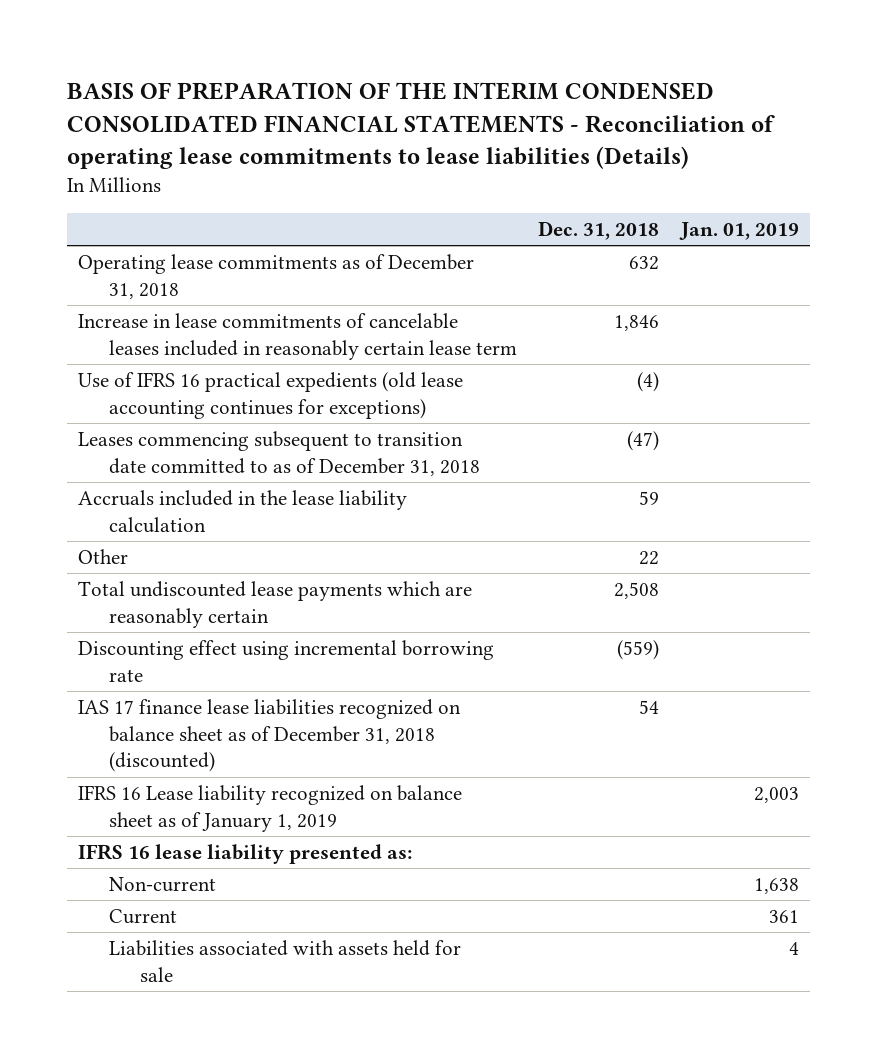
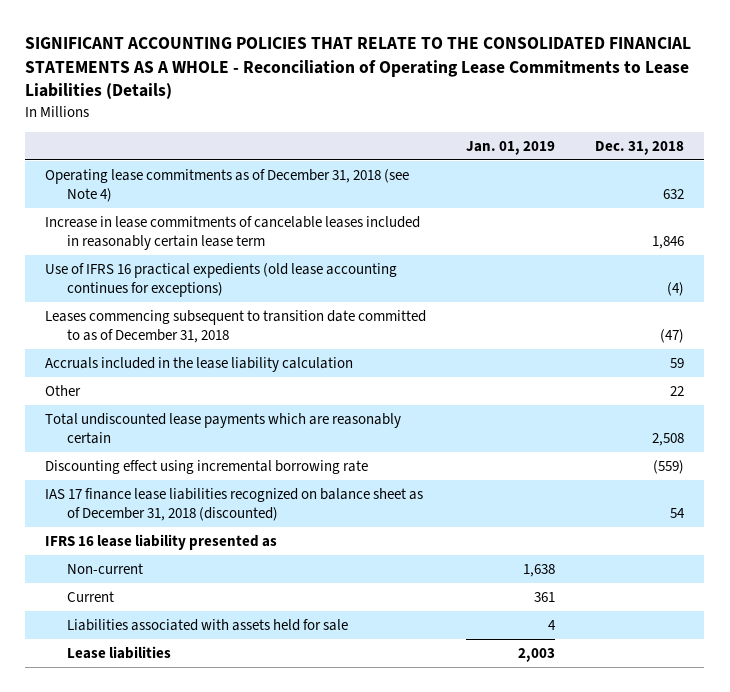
[66,82,775,169] BASIS OF PREPARATION OF THE INTERIM CONDENSED CONSOLIDATED FINANCIAL STATEMENTS - Reconciliation of operating lease commitments to lease liabilities (Details) -> [25,36,692,100] SIGNIFICANT ACCOUNTING POLICIES THAT RELATE TO THE CONSOLIDATED FINANCIAL STATEMENTS AS A WHOLE - Reconciliation of Operating Lease Commitments to Lease Liabilities (Details)
[77,253,474,299] Operating lease commitments as of December 31, 2018 -> [45,168,410,203] Operating lease commitments as of December 31, 2018 (see Note 4)
[77,784,462,832] IFRS 16 Lease liability recognized on balance sheet as of January 1, 2019 -> none
[77,843,412,864] IFRS 16 lease liability presented as: -> [45,533,278,550] IFRS 16 lease liability presented as
none -> [67,645,172,659] Lease liabilities

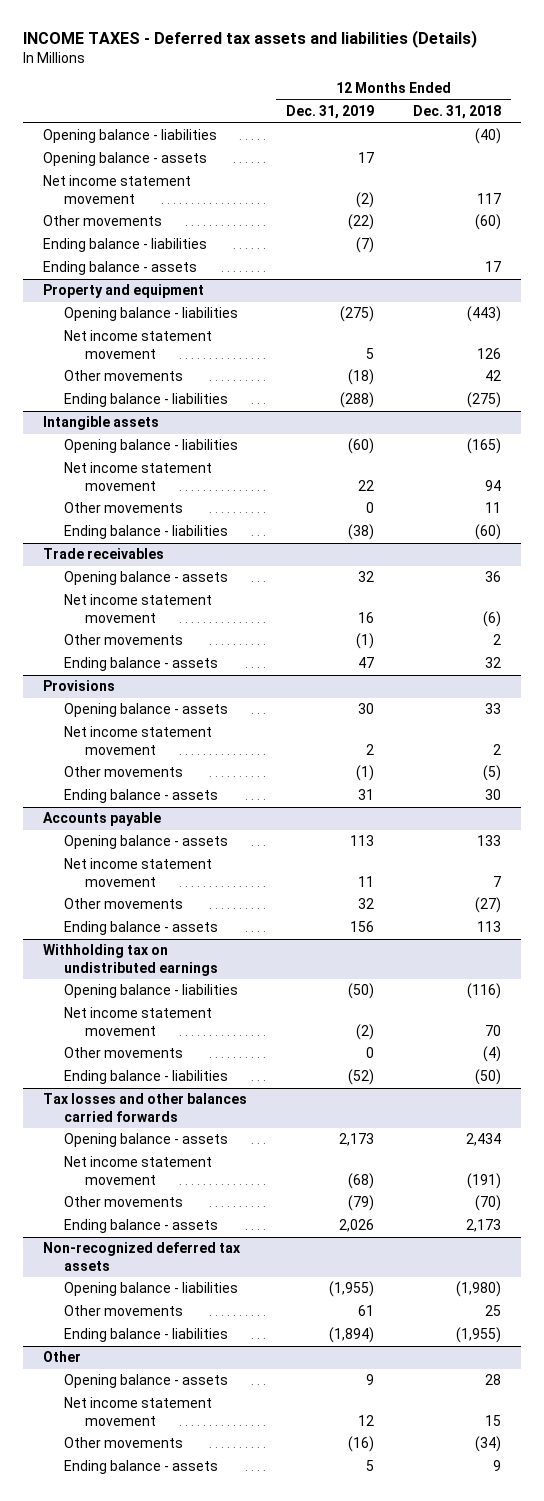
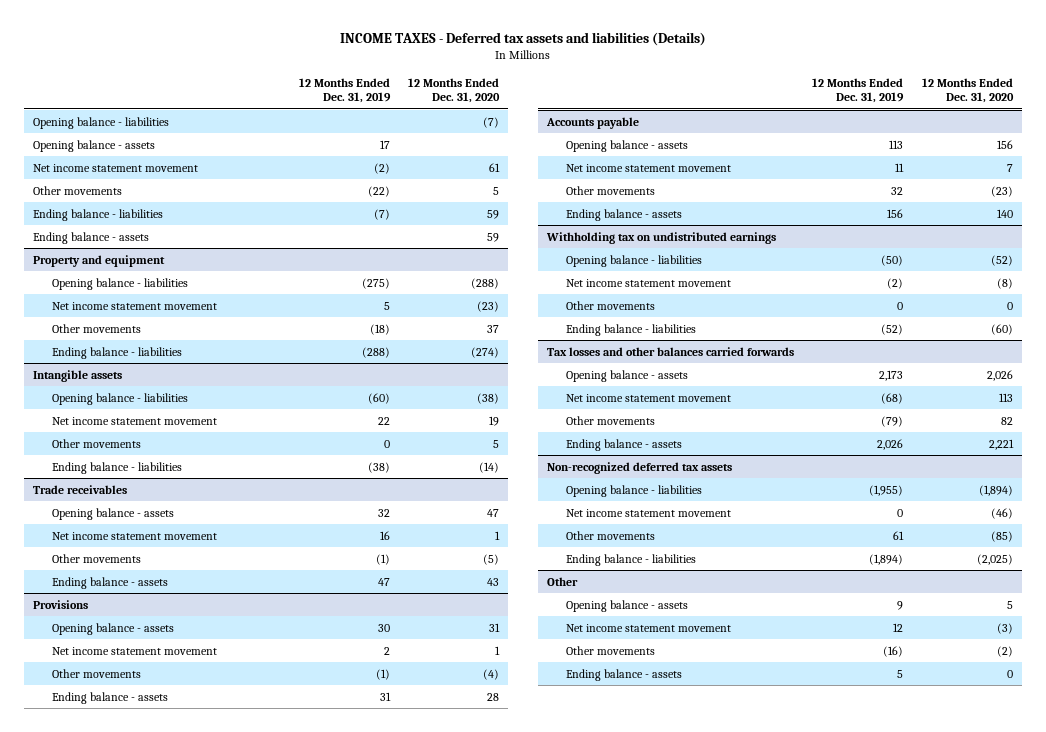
[413,104,502,119] Dec. 31, 2018 -> none
none -> [407,78,500,104] 12 Months Ended Dec. 31, 2020
none -> [566,508,732,517] Net income statement movement

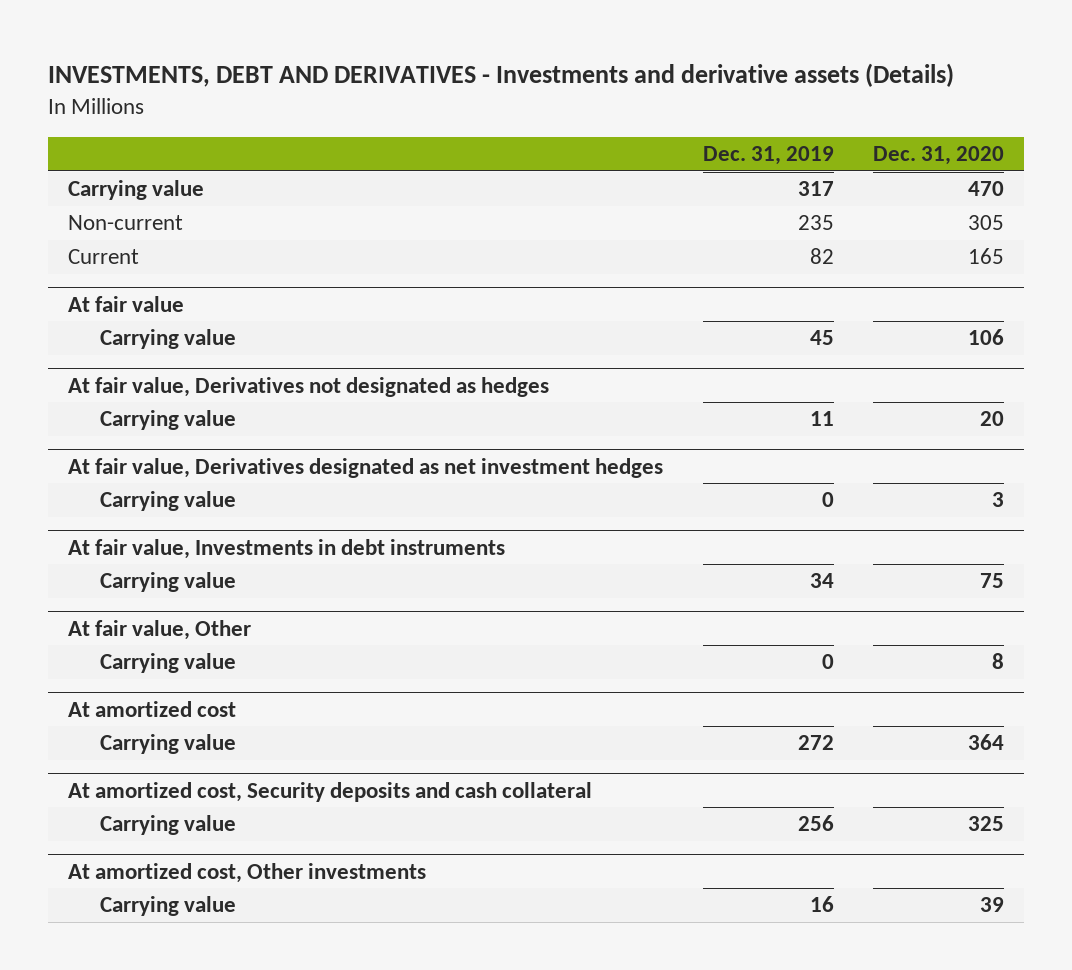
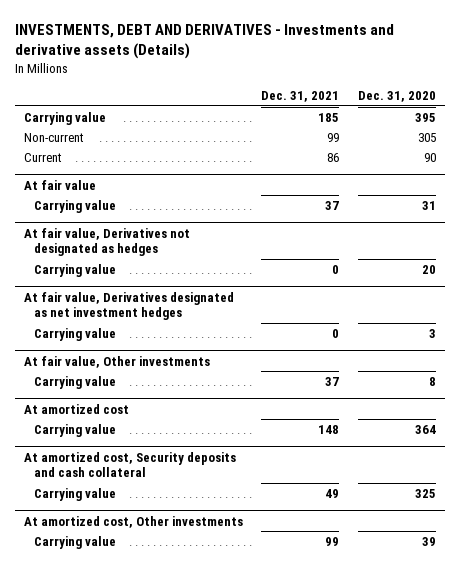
[702,146,834,166] Dec. 31, 2019 -> none
none -> [261,91,340,103] Dec. 31, 2021
[968,181,1005,197] 470 -> [415,112,437,122] 395
[968,248,1005,265] 165 -> [424,152,437,162] 90
[968,329,1005,346] 106 -> [422,200,437,210] 31
[67,538,505,559] At fair value, Investments in debt instruments -> none
[99,572,236,593] Carrying value -> none
[67,619,251,640] At fair value, Other -> [23,355,210,368] At fair value, Other investments

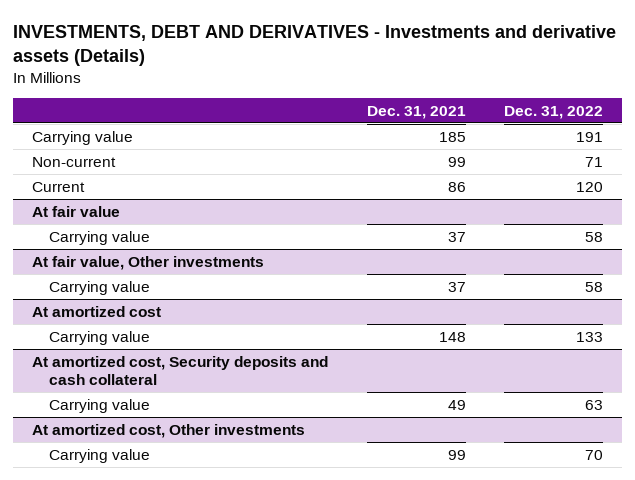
[358,91,437,103] Dec. 31, 2020 -> none
none -> [503,106,603,120] Dec. 31, 2022
[23,227,190,257] At fair value, Derivatives not designated as hedges -> none
[34,263,117,277] Carrying value -> none
[23,291,234,321] At fair value, Derivatives designated as net investment hedges -> none
[34,327,117,341] Carrying value -> none

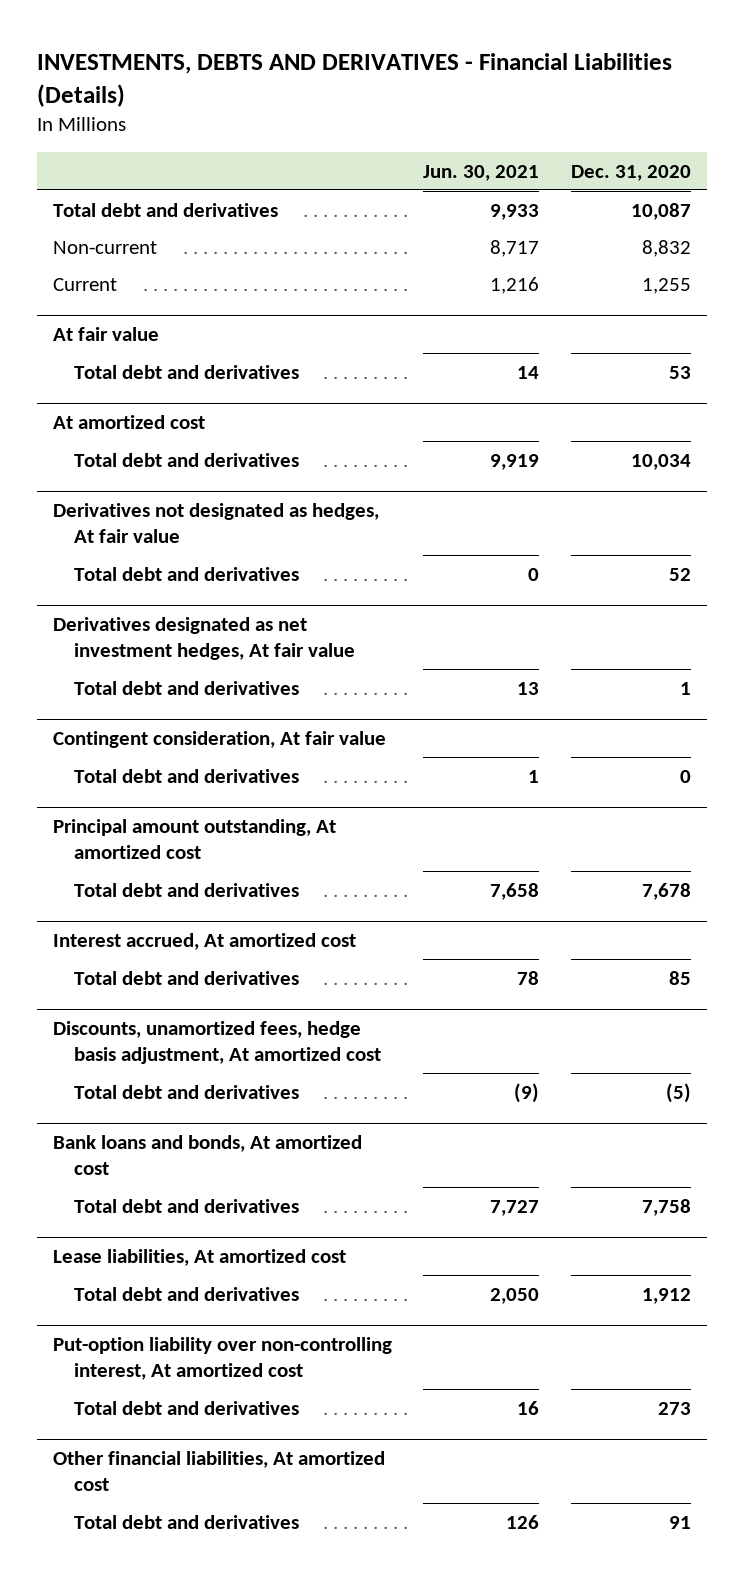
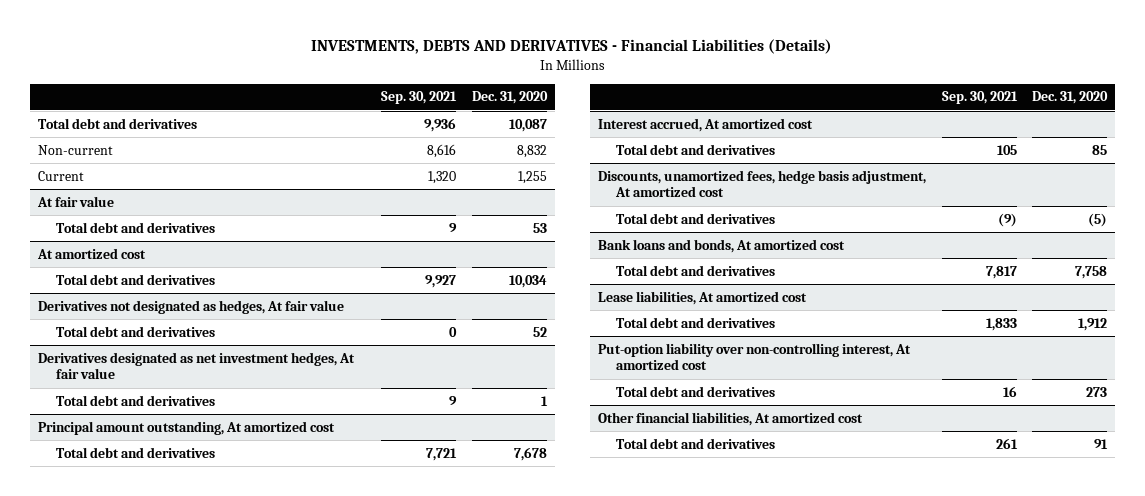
[423,164,540,181] Jun. 30, 2021 -> none
none -> [381,91,458,105] Sep. 30, 2021
[52,730,386,748] Contingent consideration, At fair value -> none
[73,768,299,783] Total debt and derivatives -> none

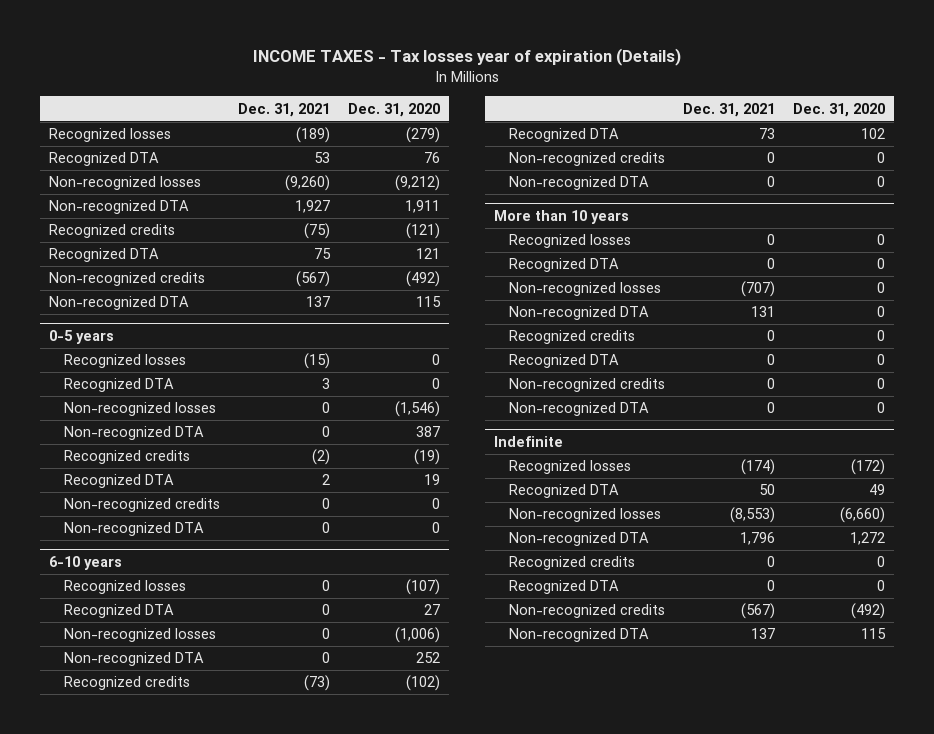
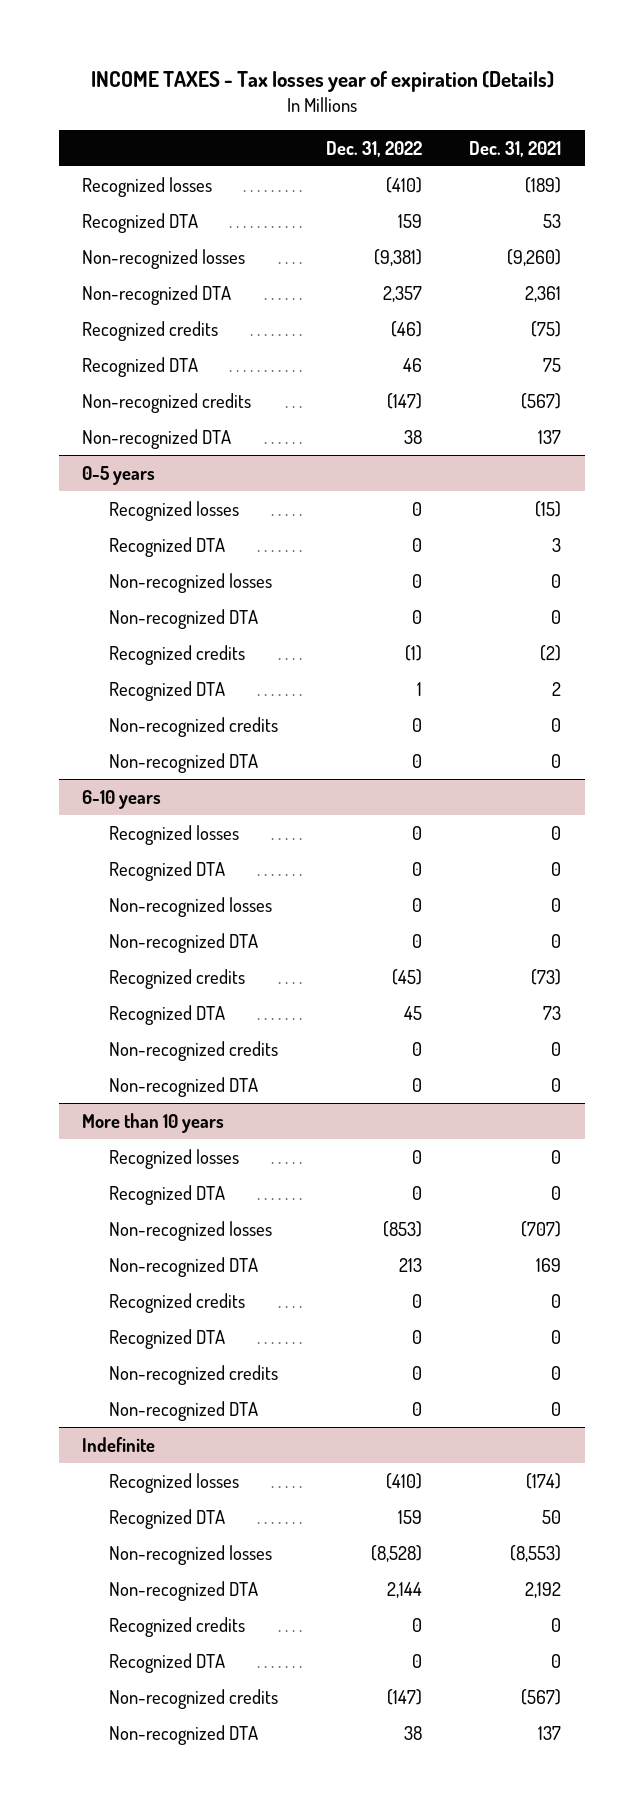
[347,102,440,117] Dec. 31, 2020 -> none
none -> [325,140,422,157] Dec. 31, 2022
[294,200,330,214] 1,927 -> [525,285,562,302] 2,361
[750,306,775,318] 131 -> [536,1257,562,1272] 169
[739,532,775,546] 1,796 -> [525,1581,562,1598] 2,192

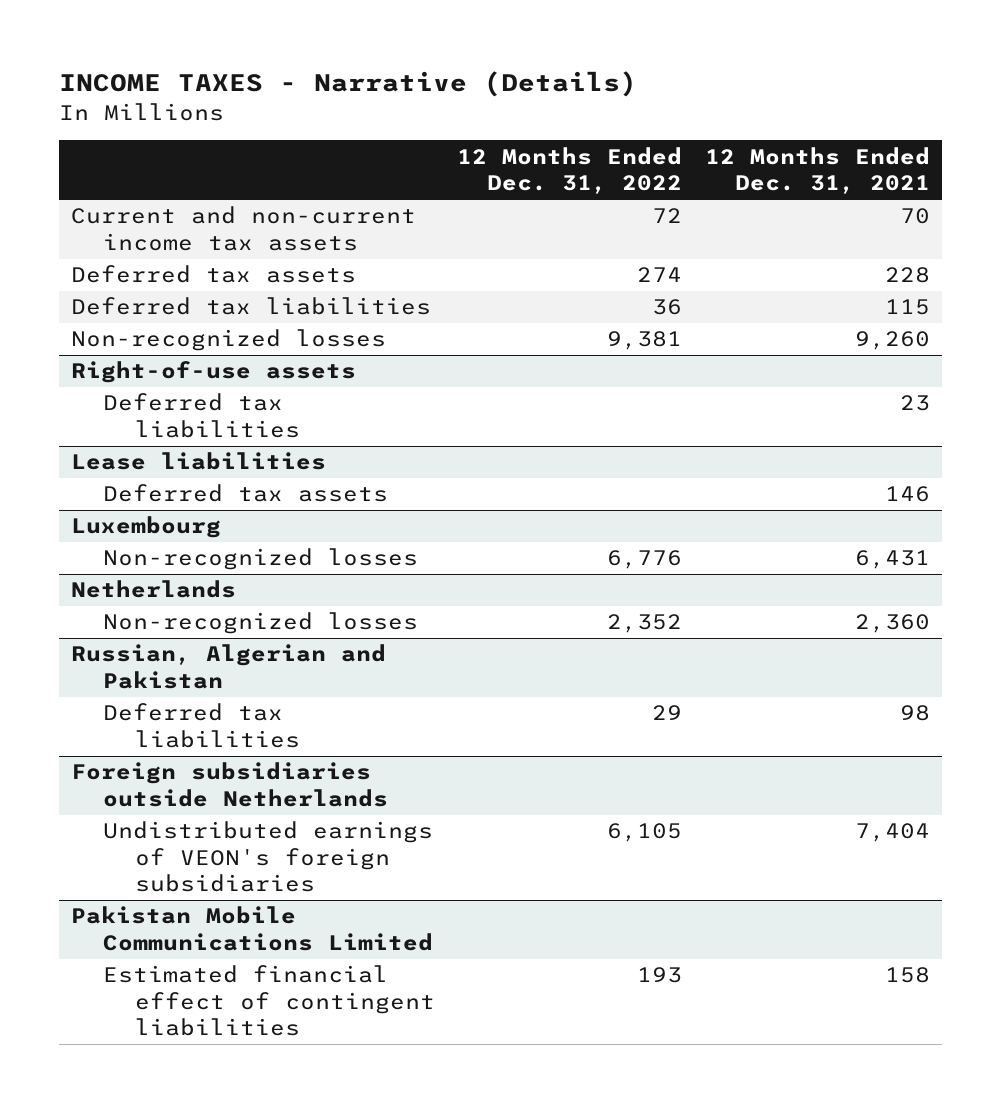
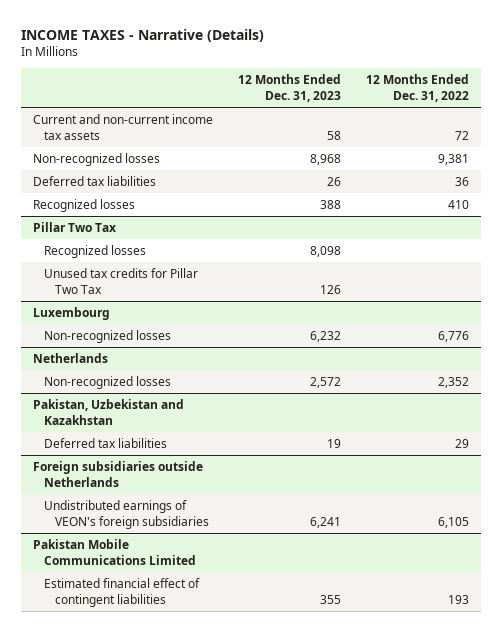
[705,146,931,195] 12 Months Ended Dec. 31, 2021 -> none
none -> [238,74,342,102] 12 Months Ended Dec. 31, 2023
[70,265,356,284] Deferred tax assets -> none
[70,361,356,384] Right-of-use assets -> none
[102,393,300,438] Deferred tax liabilities -> none
[70,452,326,471] Lease liabilities -> none
[102,484,388,503] Deferred tax assets -> none
[70,297,431,316] Deferred tax liabilities -> [33,176,157,187] Deferred tax liabilities
none -> [33,199,136,213] Recognized losses
none -> [33,222,117,233] Pillar Two Tax
none -> [44,245,147,259] Recognized losses
none -> [44,268,199,294] Unused tax credits for Pillar Two Tax
[70,644,386,689] Russian, Algerian and Pakistan -> [33,399,185,425] Pakistan, Uzbekistan and Kazakhstan

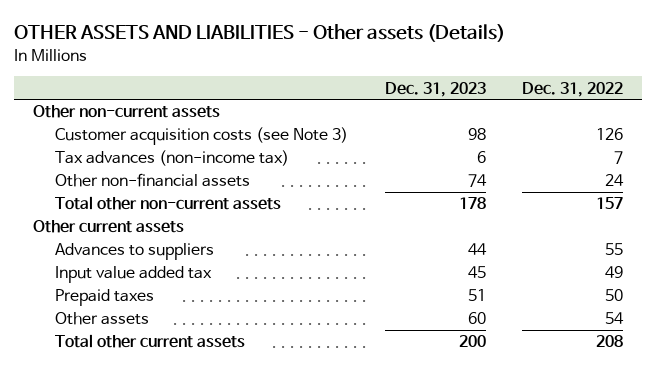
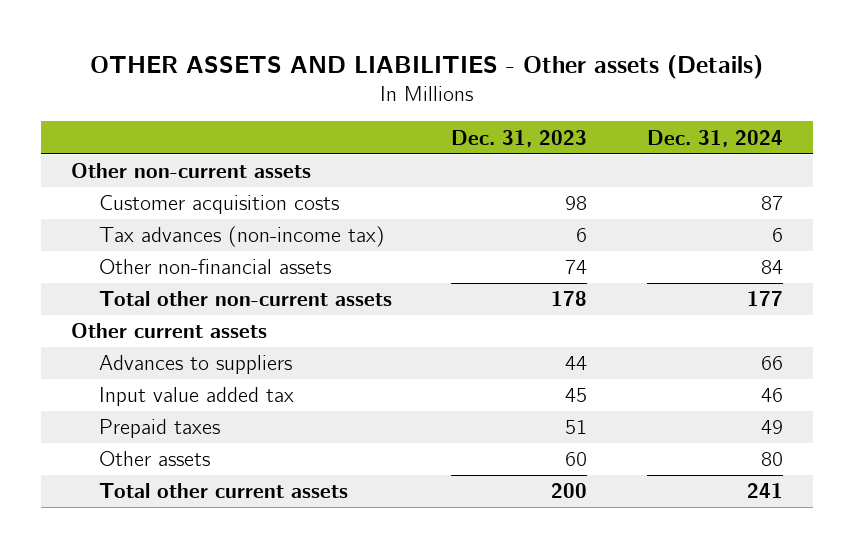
[522,81,624,97] Dec. 31, 2022 -> none
none -> [646,129,783,147] Dec. 31, 2024
[55,127,349,146] Customer acquisition costs (see Note 3) -> [98,195,339,215] Customer acquisition costs

